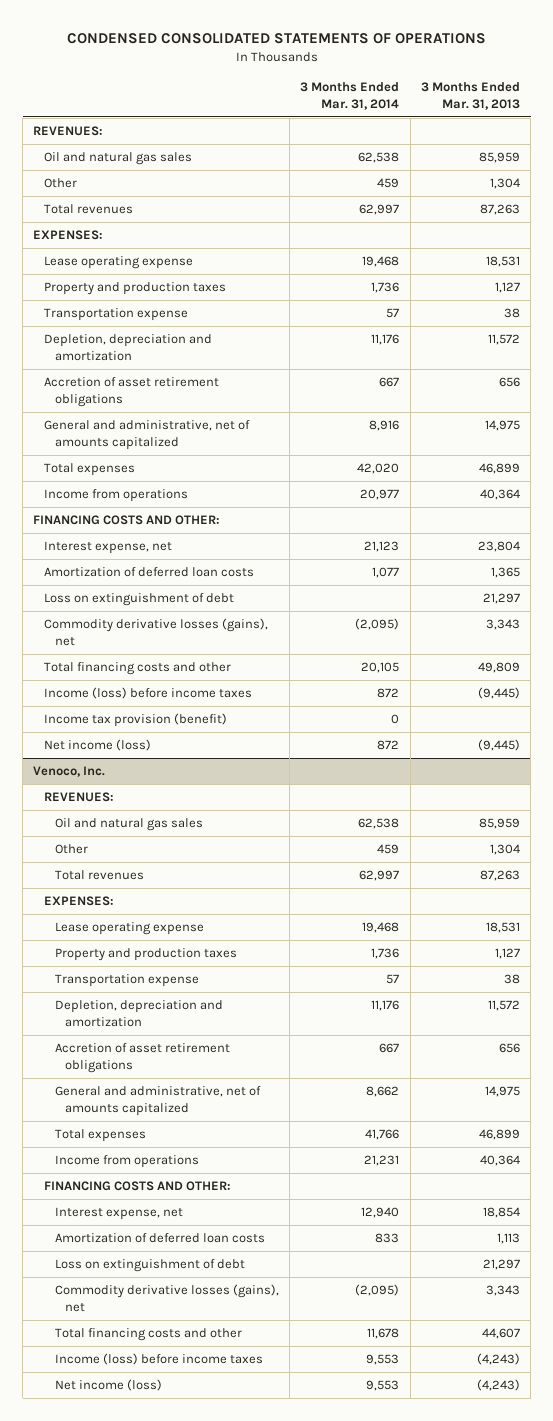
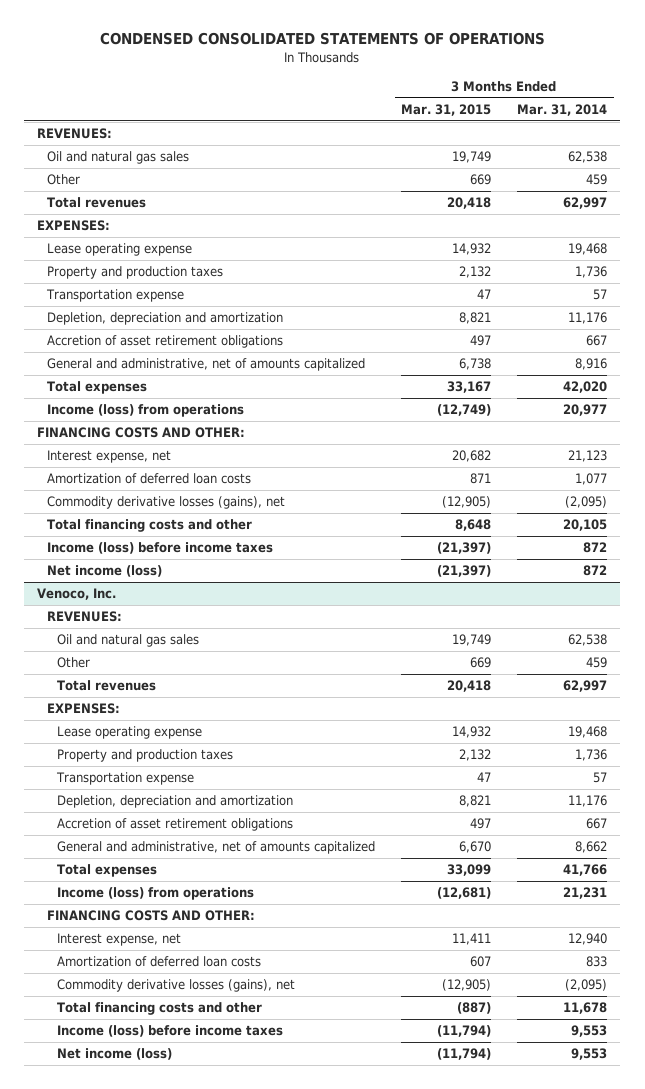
[420,82,520,110] 3 Months Ended Mar. 31, 2013 -> none
none -> [401,104,492,117] Mar. 31, 2015
[44,489,189,503] Income from operations -> [47,404,245,418] Income (loss) from operations
[44,593,235,607] Loss on extinguishment of debt -> none
[44,713,228,728] Income tax provision (benefit) -> none
[54,1155,199,1169] Income from operations -> [56,887,254,901] Income (loss) from operations
[54,1259,245,1273] Loss on extinguishment of debt -> none

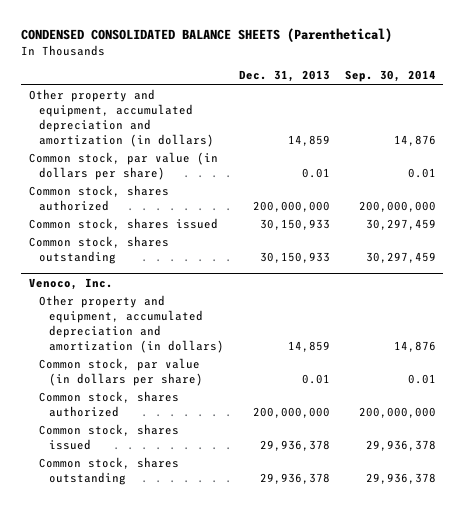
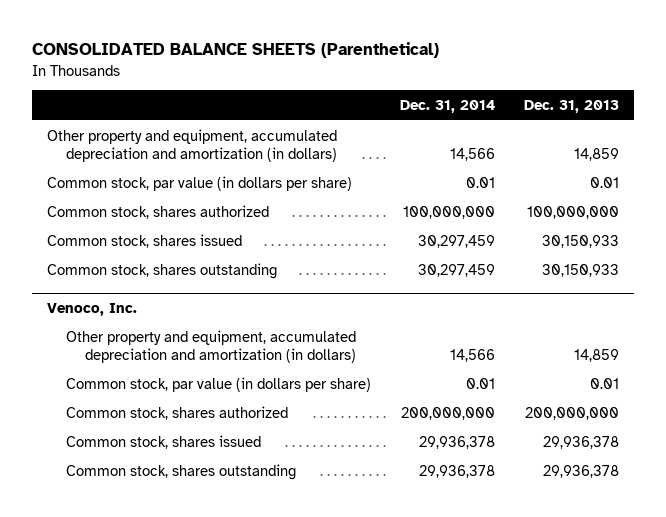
[21,28,393,43] CONDENSED CONSOLIDATED BALANCE SHEETS (Parenthetical) -> [32,42,440,59] CONSOLIDATED BALANCE SHEETS (Parenthetical)
[344,70,436,83] Sep. 30, 2014 -> none
none -> [400,100,496,114] Dec. 31, 2014
[253,201,331,213] 200,000,000 -> [527,205,620,219] 100,000,000

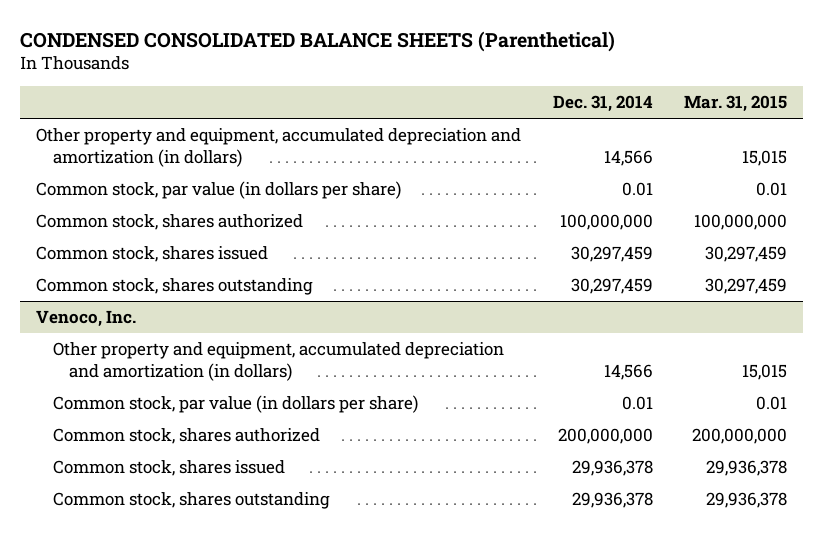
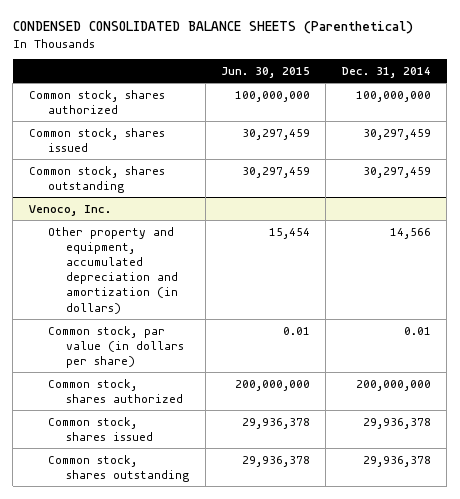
[683,95,787,113] Mar. 31, 2015 -> none
none -> [220,67,310,79] Jun. 30, 2015
[36,128,522,167] Other property and equipment, accumulated depreciation and amortization (in dollars) -> none
[36,181,402,200] Common stock, par value (in dollars per share) -> none

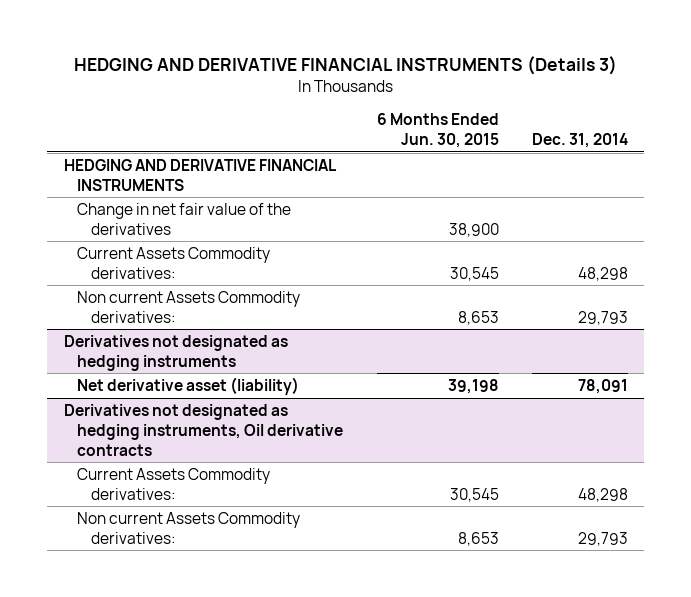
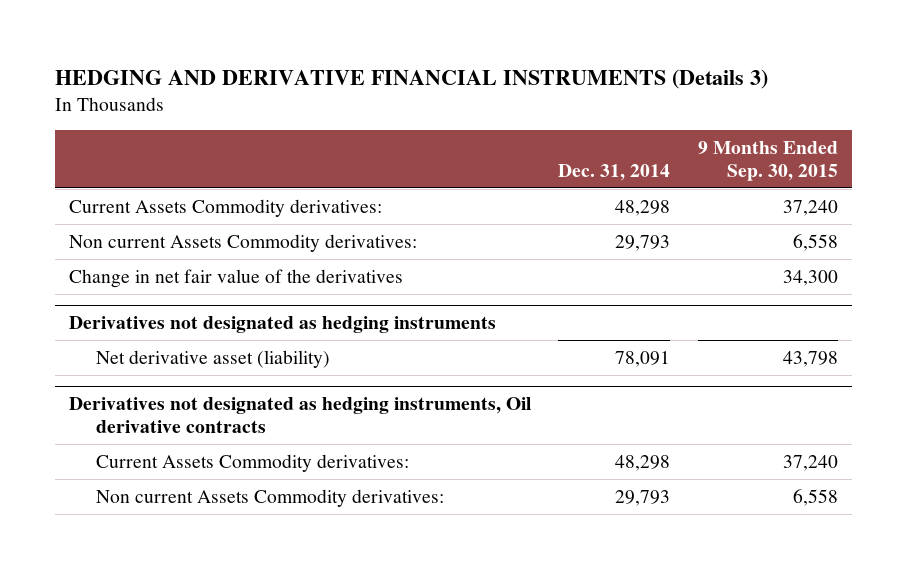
[376,113,499,148] 6 Months Ended Jun. 30, 2015 -> none
none -> [698,140,839,181] 9 Months Ended Sep. 30, 2015
[63,158,337,191] HEDGING AND DERIVATIVE FINANCIAL INSTRUMENTS -> none
[77,202,292,235] Change in net fair value of the derivatives -> [68,268,403,288] Change in net fair value of the derivatives

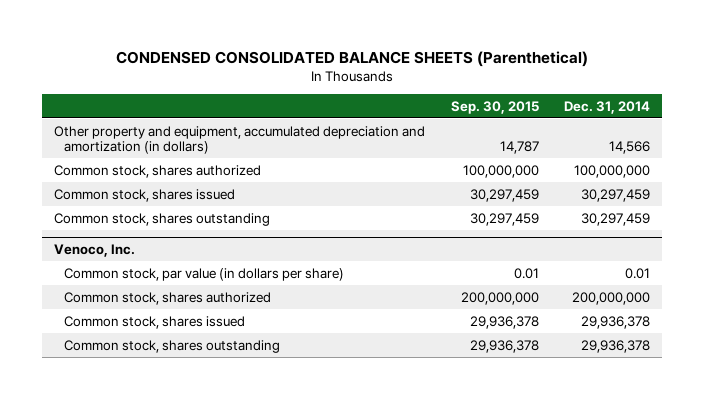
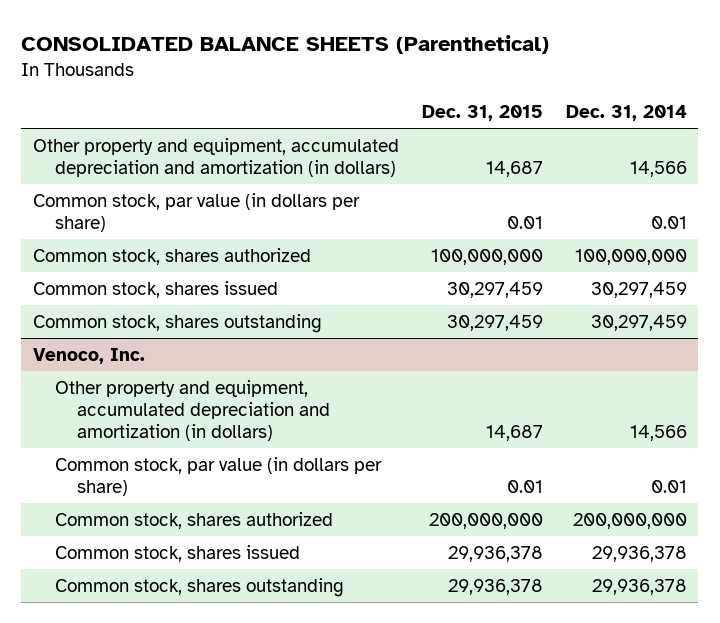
[116,50,589,67] CONDENSED CONSOLIDATED BALANCE SHEETS (Parenthetical) -> [21,34,550,54] CONSOLIDATED BALANCE SHEETS (Parenthetical)
[450,100,539,114] Sep. 30, 2015 -> none
none -> [421,105,543,122] Dec. 31, 2015
none -> [32,193,360,233] Common stock, par value (in dollars per share)
none -> [54,380,330,442] Other property and equipment, accumulated depreciation and amortization (in dollars)

